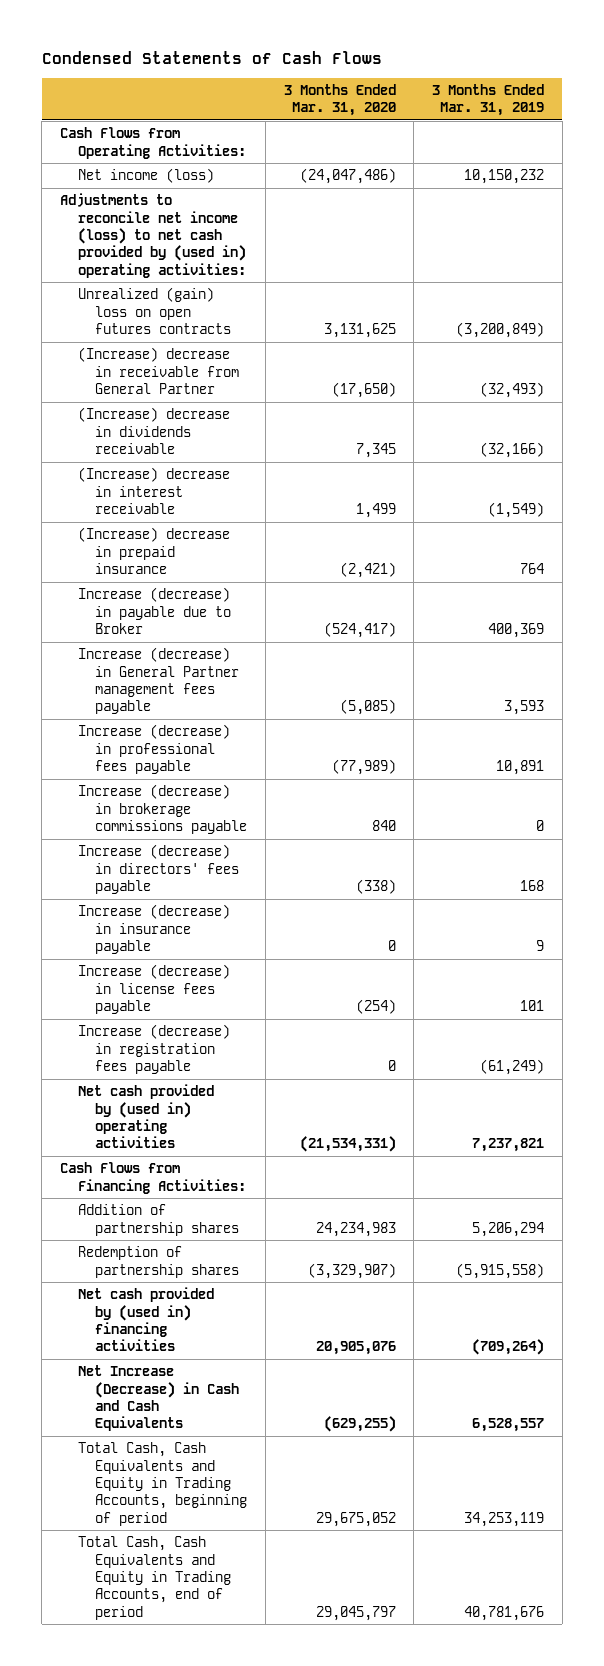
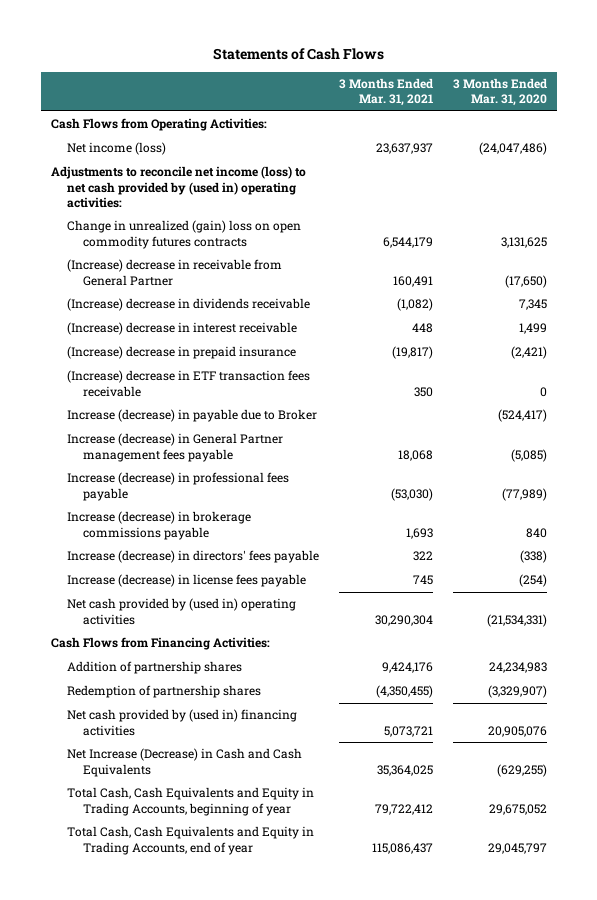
[41,50,382,64] Condensed Statements of Cash Flows -> [212,48,384,61] Statements of Cash Flows
[431,83,544,117] 3 Months Ended Mar. 31, 2019 -> none
none -> [338,77,433,107] 3 Months Ended Mar. 31, 2021
[77,287,232,335] Unrealized (gain) loss on open futures contracts -> [66,220,301,249] Change in unrealized (gain) loss on open commodity futures contracts
none -> [66,370,310,397] (Increase) decrease in ETF transaction fees receivable
[77,904,230,955] Increase (decrease) in insurance payable -> none
[77,1024,230,1075] Increase (decrease) in registration fees payable -> none
[77,1442,248,1526] Total Cash, Cash Equivalents and Equity in Trading Accounts, beginning of period -> [66,787,314,816] Total Cash, Cash Equivalents and Equity in Trading Accounts, beginning of year
[77,1536,232,1620] Total Cash, Cash Equivalents and Equity in Trading Accounts, end of period -> [66,826,314,855] Total Cash, Cash Equivalents and Equity in Trading Accounts, end of year

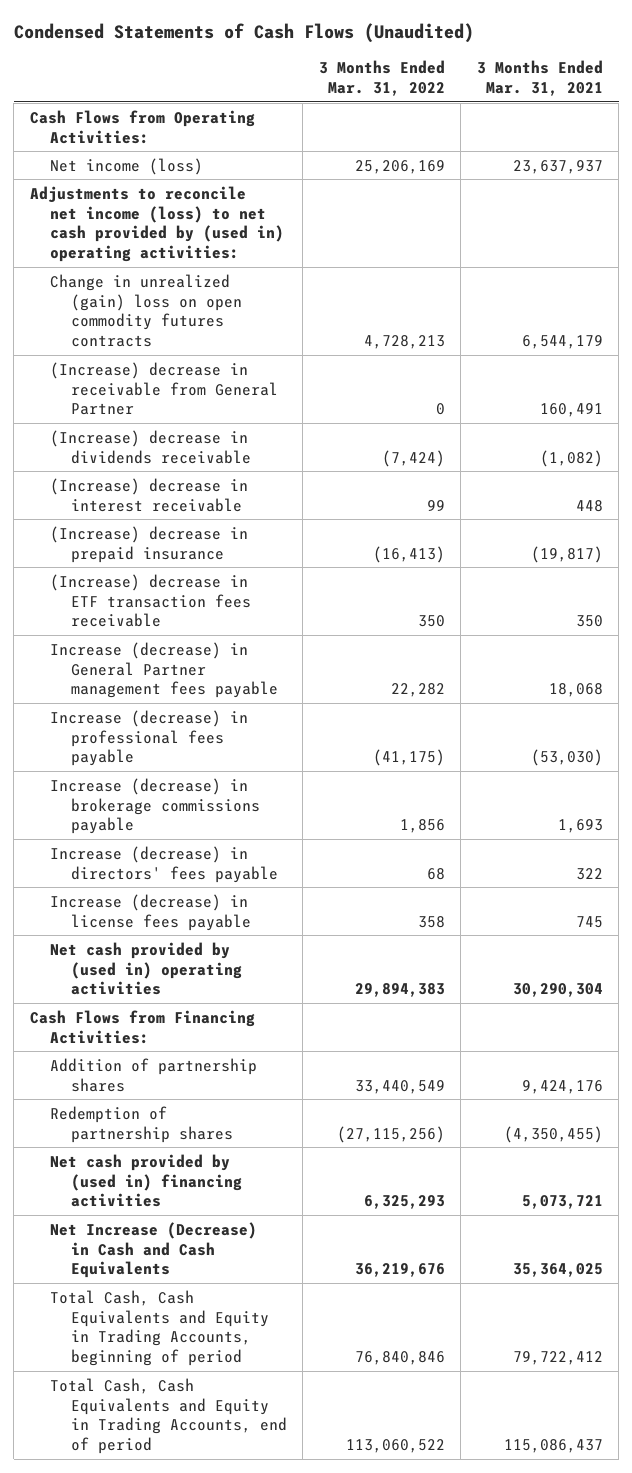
[212,48,384,61] Statements of Cash Flows -> [13,22,474,43] Condensed Statements of Cash Flows (Unaudited)
[452,77,547,107] 3 Months Ended Mar. 31, 2020 -> none
none -> [318,60,445,97] 3 Months Ended Mar. 31, 2022
[66,409,317,423] Increase (decrease) in payable due to Broker -> none
[66,787,314,816] Total Cash, Cash Equivalents and Equity in Trading Accounts, beginning of year -> [50,1289,269,1367] Total Cash, Cash Equivalents and Equity in Trading Accounts, beginning of period
[66,826,314,855] Total Cash, Cash Equivalents and Equity in Trading Accounts, end of year -> [50,1377,287,1455] Total Cash, Cash Equivalents and Equity in Trading Accounts, end of period

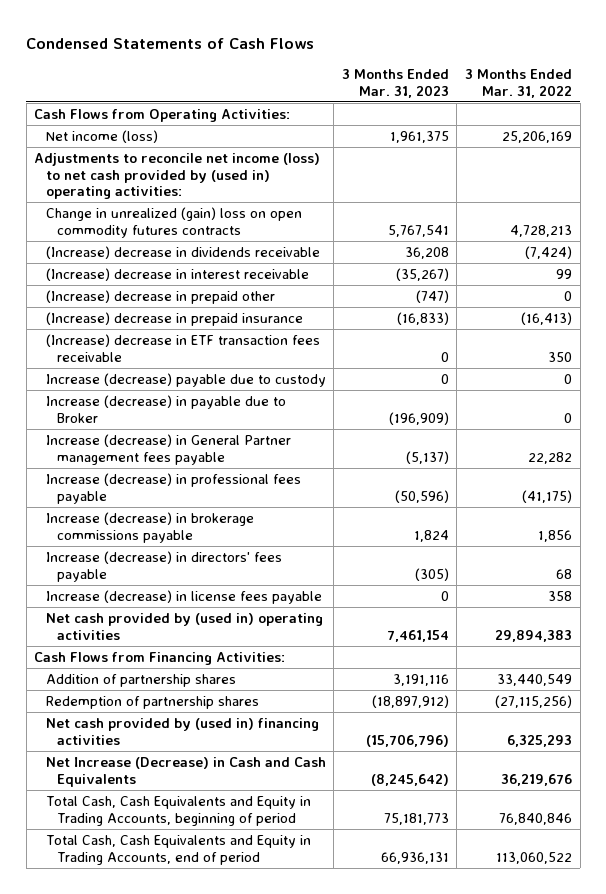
[13,22,474,43] Condensed Statements of Cash Flows (Unaudited) -> [26,37,315,49] Condensed Statements of Cash Flows
[476,60,603,97] 3 Months Ended Mar. 31, 2021 -> none
none -> [341,69,449,98] 3 Months Ended Mar. 31, 2023
[50,361,278,416] (Increase) decrease in receivable from General Partner -> none
none -> [45,289,275,304] (Increase) decrease in prepaid other
none -> [45,372,326,387] Increase (decrease) payable due to custody
none -> [45,394,286,423] Increase (decrease) in payable due to Broker

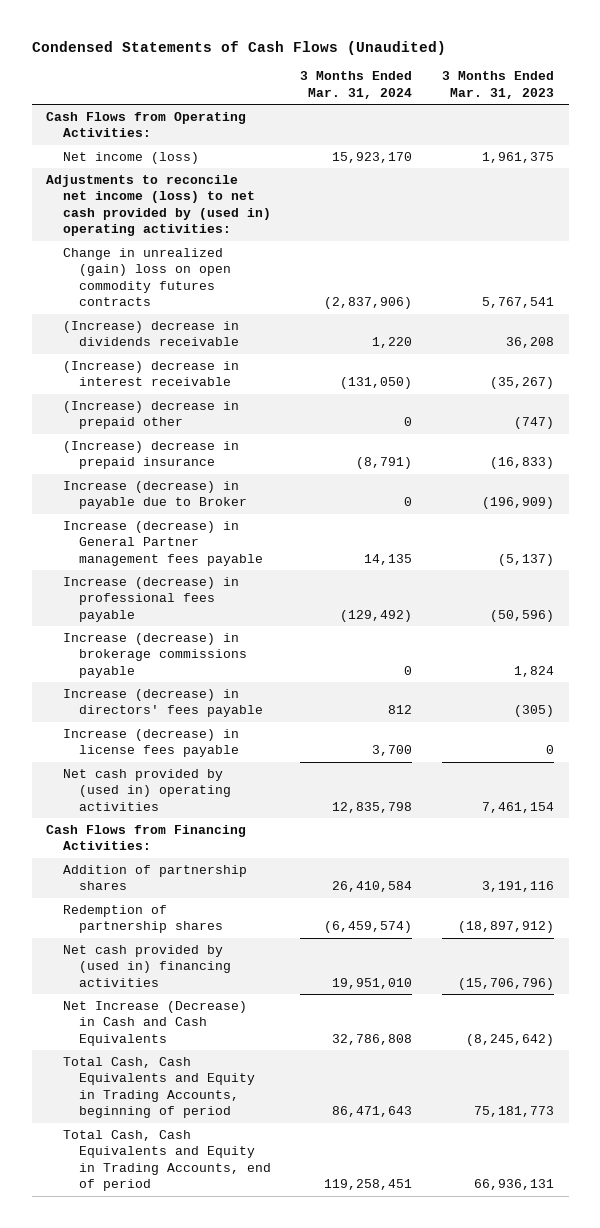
[26,37,315,49] Condensed Statements of Cash Flows -> [31,40,446,55] Condensed Statements of Cash Flows (Unaudited)
[465,69,573,98] 3 Months Ended Mar. 31, 2022 -> none
none -> [300,71,413,99] 3 Months Ended Mar. 31, 2024
[45,333,320,362] (Increase) decrease in ETF transaction fees receivable -> none
[45,372,326,387] Increase (decrease) payable due to custody -> none

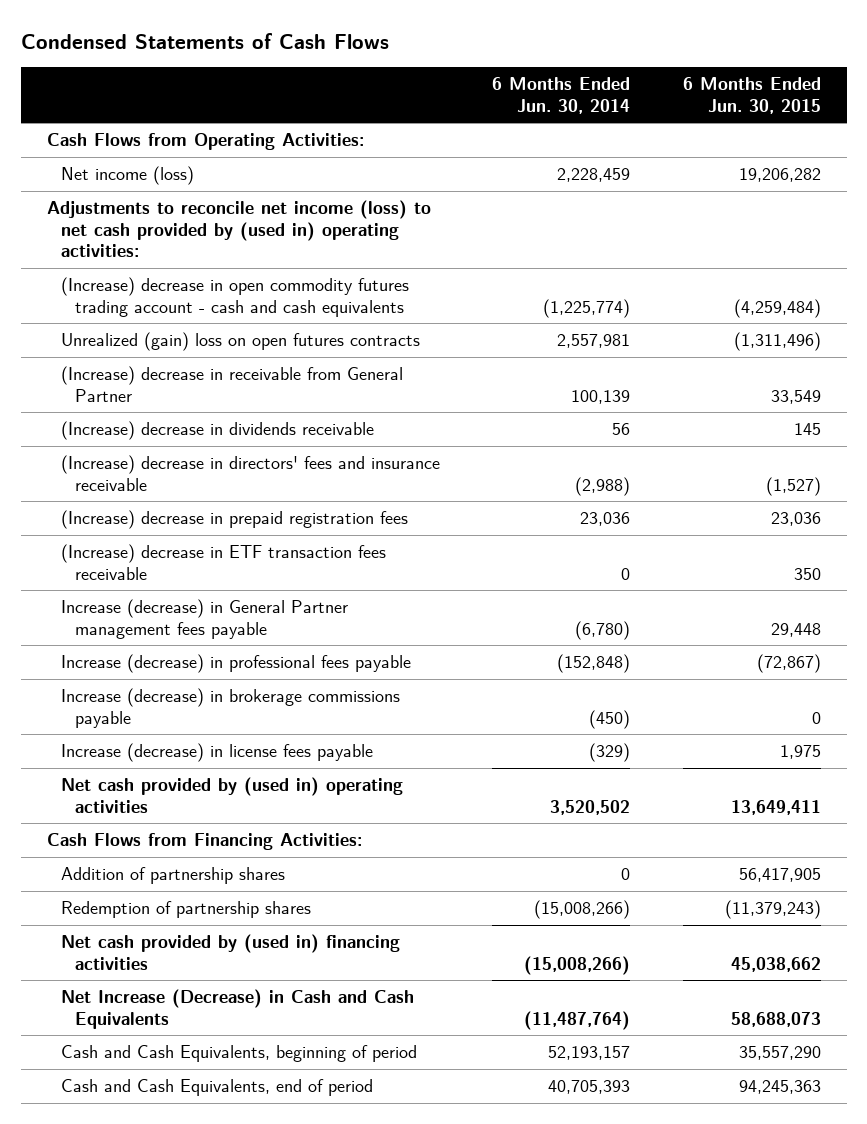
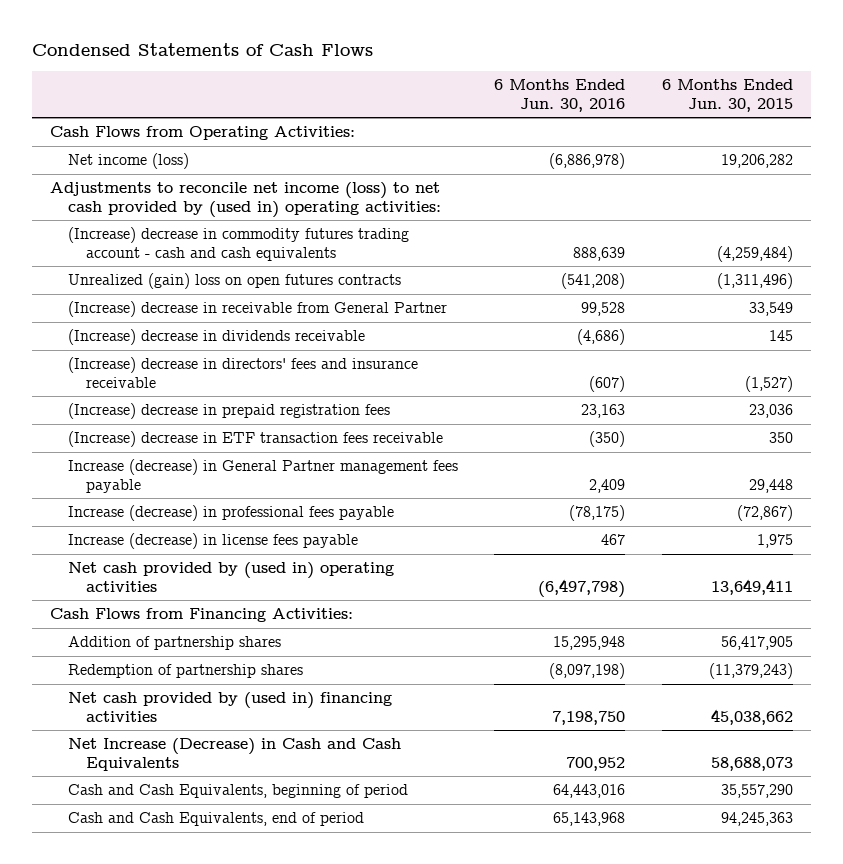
[492,76,631,114] 6 Months Ended Jun. 30, 2014 -> none
none -> [494,79,626,112] 6 Months Ended Jun. 30, 2016
[60,277,409,317] (Increase) decrease in open commodity futures trading account - cash and cash equivalents -> [67,227,409,261] (Increase) decrease in commodity futures trading account - cash and cash equivalents
[60,688,400,728] Increase (decrease) in brokerage commissions payable -> none

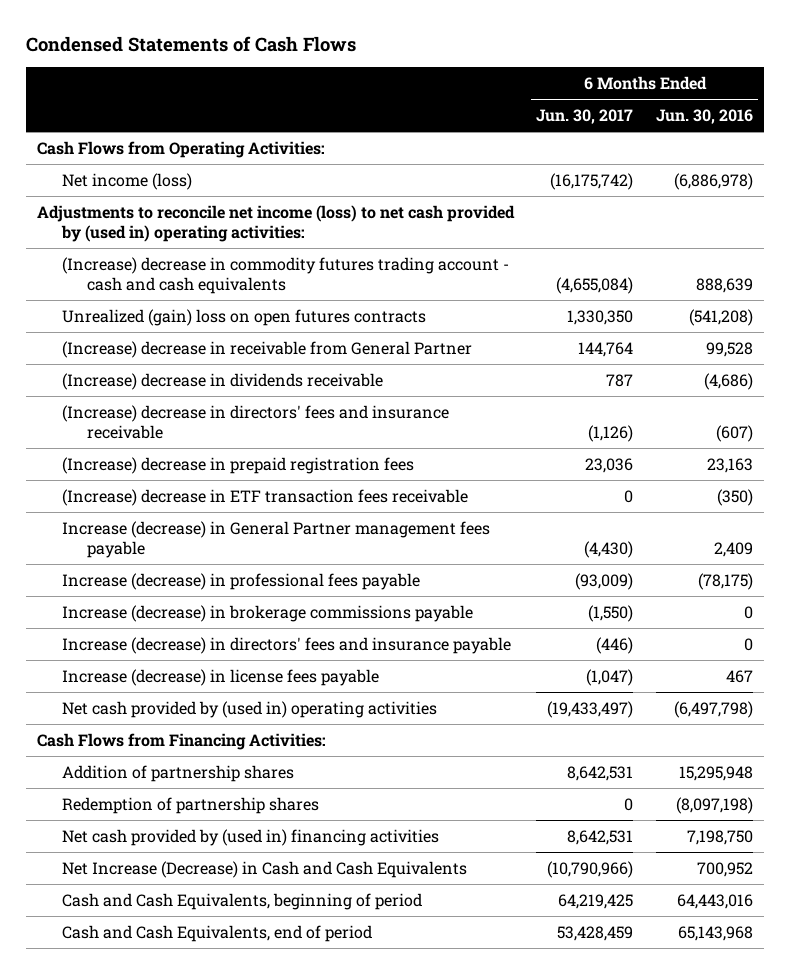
[661,79,793,112] 6 Months Ended Jun. 30, 2015 -> none
none -> [536,108,634,124] Jun. 30, 2017
none -> [62,604,474,622] Increase (decrease) in brokerage commissions payable
none -> [62,636,512,654] Increase (decrease) in directors' fees and insurance payable

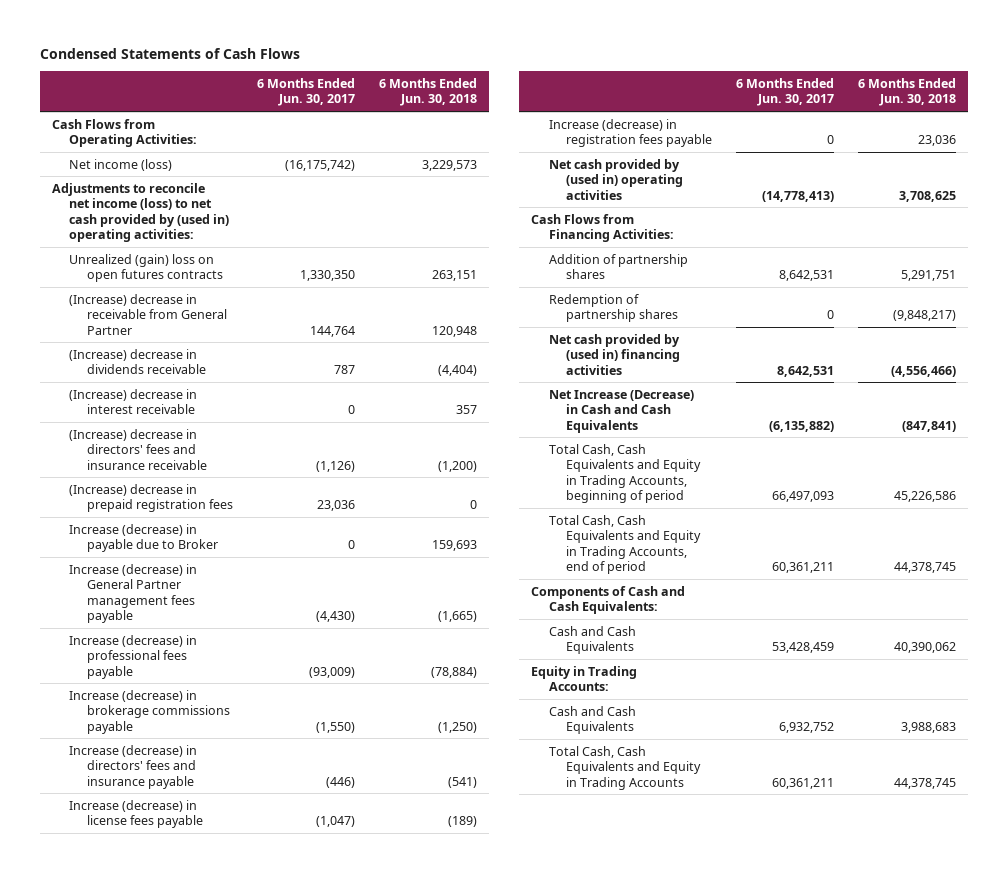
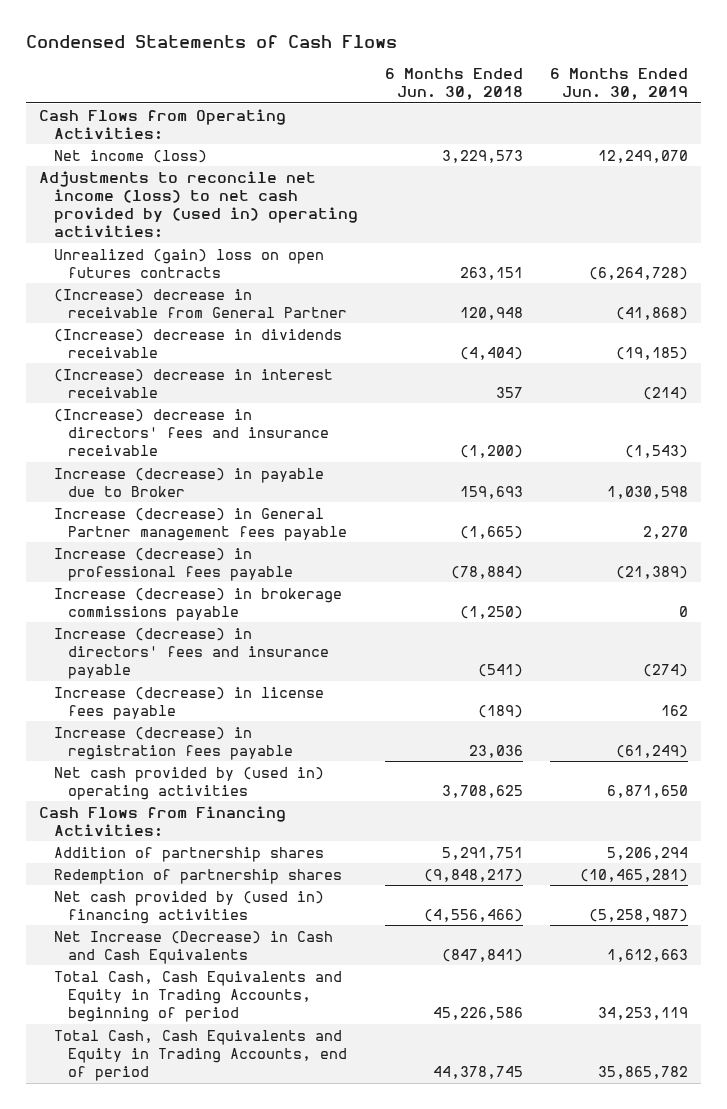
[256,77,355,107] 6 Months Ended Jun. 30, 2017 -> none
none -> [549,67,688,101] 6 Months Ended Jun. 30, 2019
[69,483,233,513] (Increase) decrease in prepaid registration fees -> none
[531,585,686,615] Components of Cash and Cash Equivalents: -> none
[548,625,636,655] Cash and Cash Equivalents -> none
[531,665,638,692] Equity in Trading Accounts: -> none
[548,705,636,735] Cash and Cash Equivalents -> none
[548,745,702,790] Total Cash, Cash Equivalents and Equity in Trading Accounts -> none

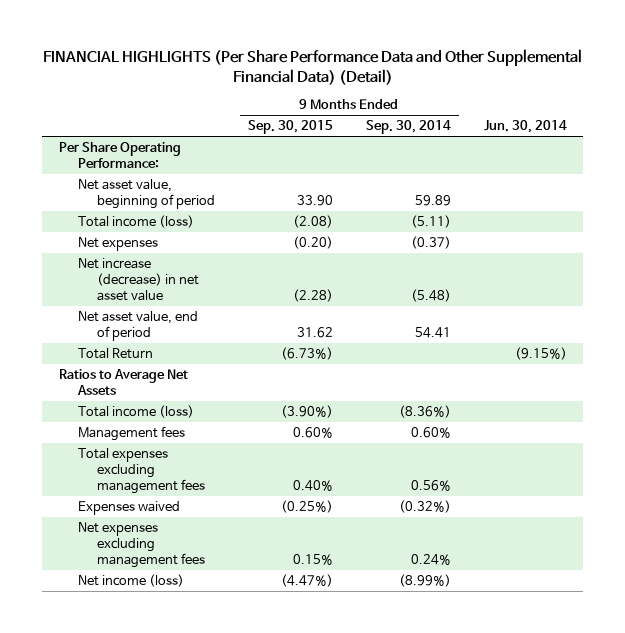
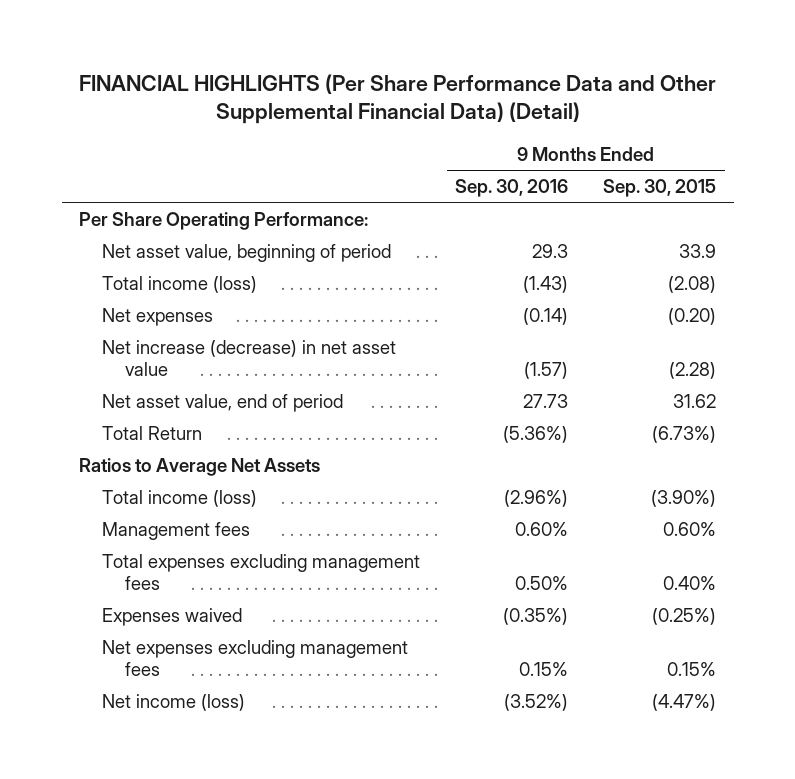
[365,120,451,135] Sep. 30, 2014 -> none
[483,120,567,134] Jun. 30, 2014 -> none
none -> [455,178,569,197] Sep. 30, 2016
[296,195,333,207] 33.90 -> [679,243,717,258] 33.9

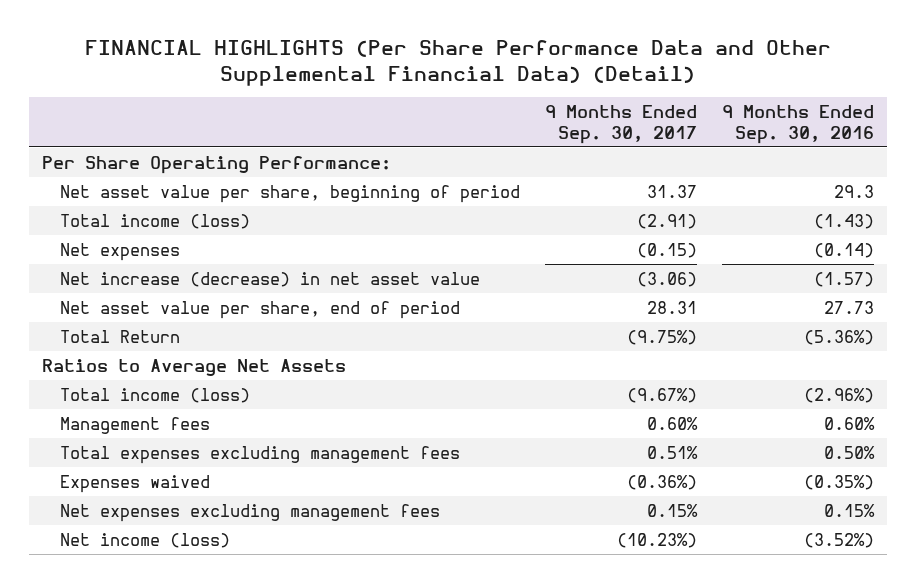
[603,178,717,197] Sep. 30, 2015 -> none
none -> [544,104,697,144] 9 Months Ended Sep. 30, 2017
[102,243,392,262] Net asset value, beginning of period -> [59,184,520,203] Net asset value per share, beginning of period
[102,393,344,412] Net asset value, end of period -> [59,300,460,319] Net asset value per share, end of period

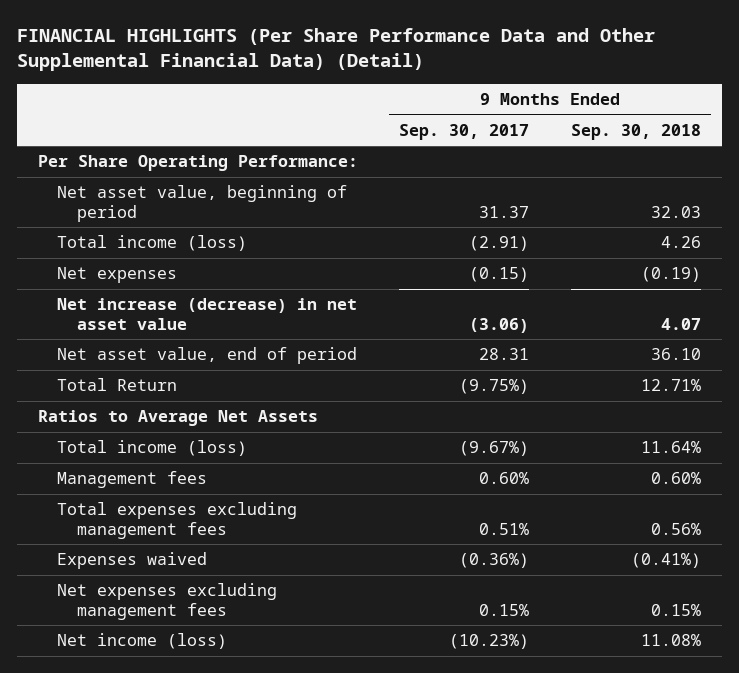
[722,104,875,144] 9 Months Ended Sep. 30, 2016 -> none
none -> [570,123,701,140] Sep. 30, 2018
[59,184,520,203] Net asset value per share, beginning of period -> [57,185,348,222] Net asset value, beginning of period
[59,300,460,319] Net asset value per share, end of period -> [57,347,358,365] Net asset value, end of period

